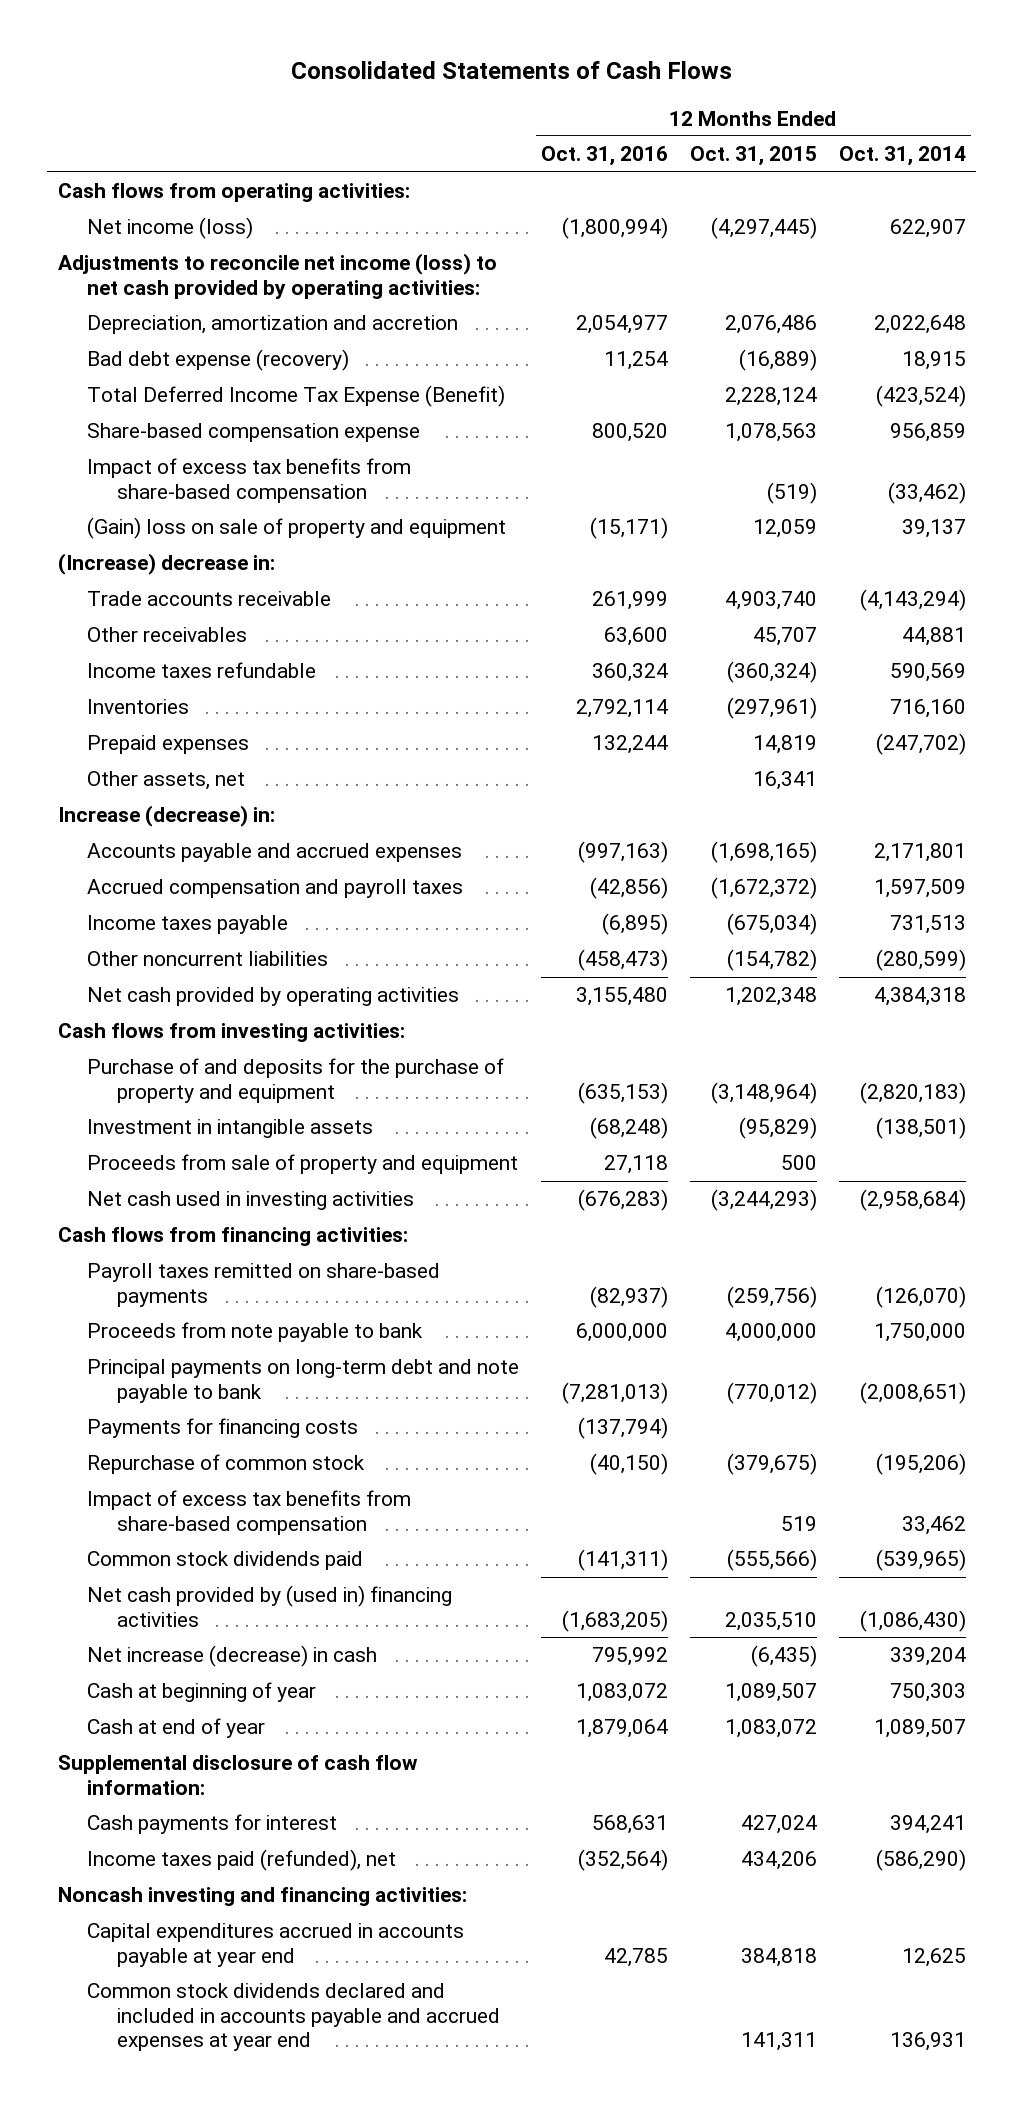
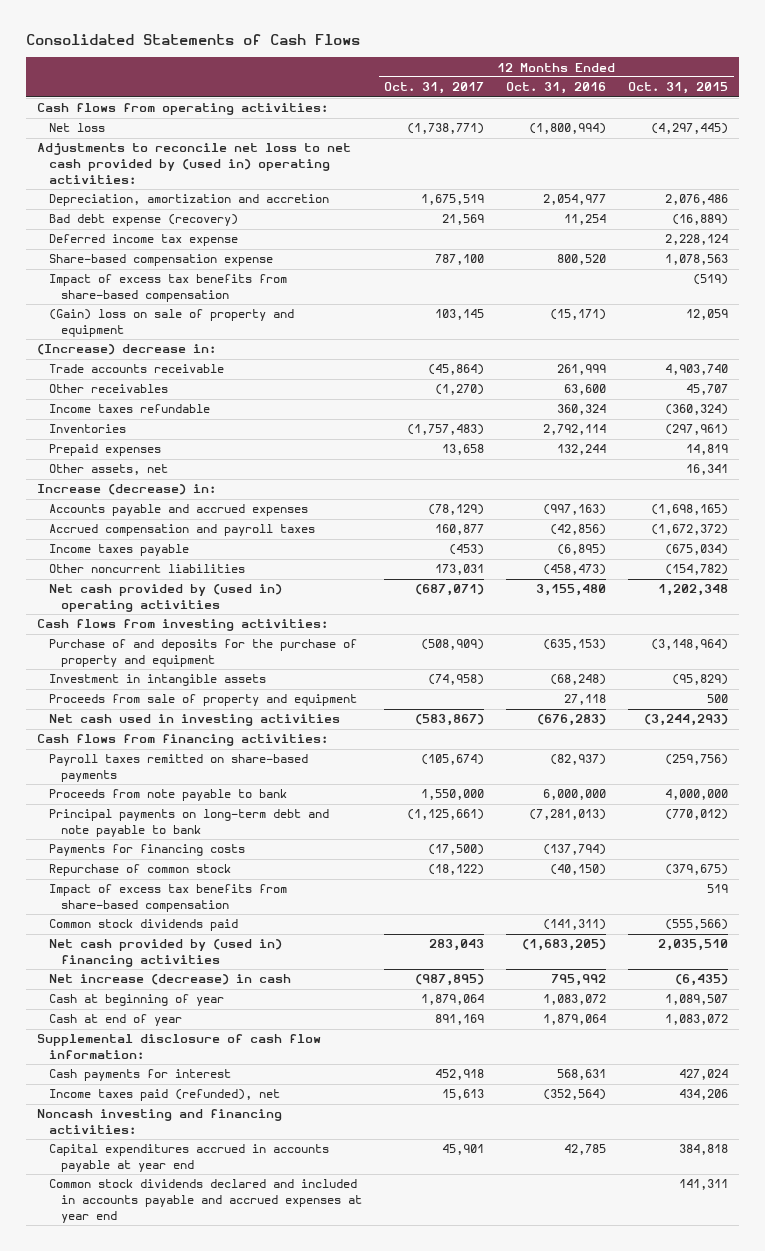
[838,146,966,167] Oct. 31, 2014 -> none
none -> [384,82,485,95] Oct. 31, 2017
[87,217,254,240] Net income (loss) -> [49,123,106,133] Net loss
[57,253,497,299] Adjustments to reconcile net income (loss) to net cash provided by operating activities: -> [37,143,352,184] Adjustments to reconcile net loss to net cash provided by (used in) operating activities:
[87,385,506,408] Total Deferred Income Tax Expense (Benefit) -> [49,234,239,247] Deferred income tax expense
[87,987,460,1007] Net cash provided by operating activities -> [49,584,283,613] Net cash provided by (used in) operating activities

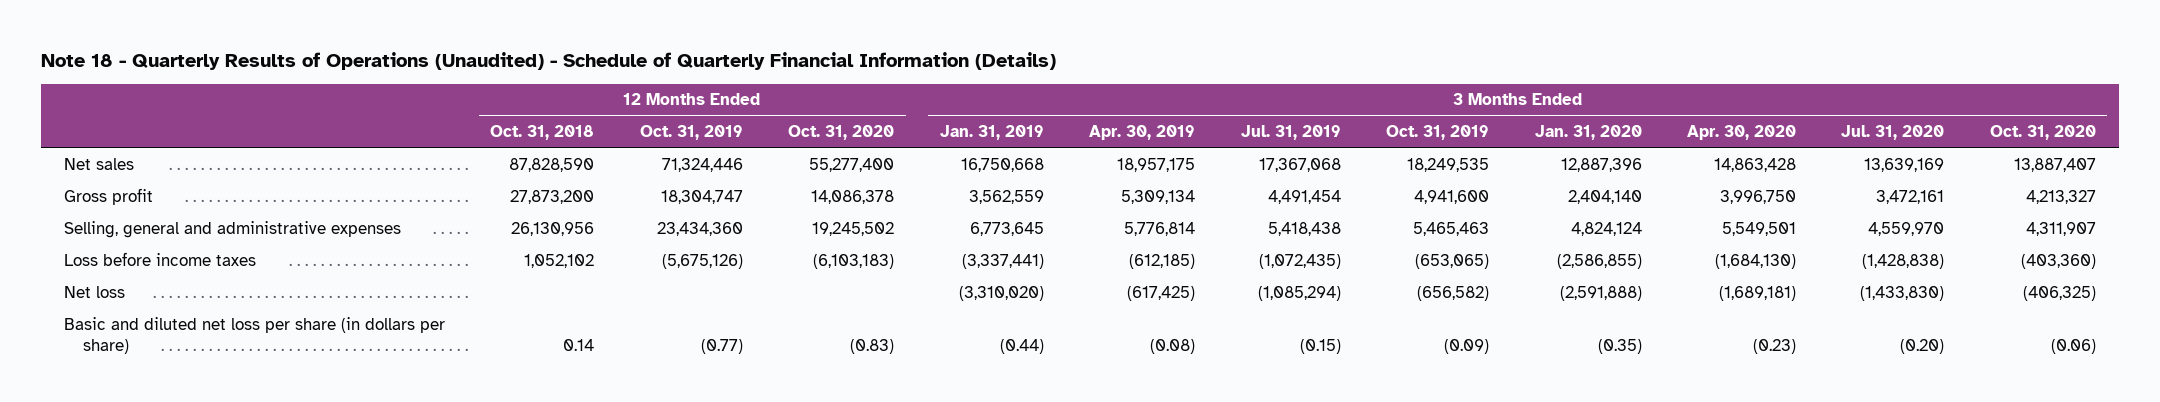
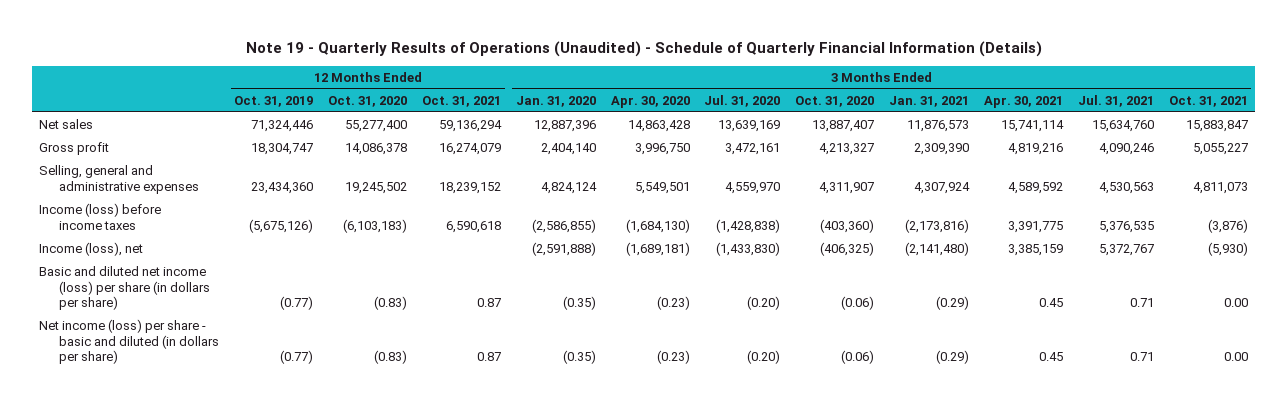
[41,52,1057,71] Note 18 - Quarterly Results of Operations (Unaudited) - Schedule of Quarterly Financial Information (Details) -> [245,40,1042,57] Note 19 - Quarterly Results of Operations (Unaudited) - Schedule of Quarterly Financial Information (Details)
[490,125,595,141] Oct. 31, 2018 -> none
[939,125,1044,141] Jan. 31, 2019 -> none
[1089,125,1196,141] Apr. 30, 2019 -> none
[1240,125,1341,141] Jul. 31, 2019 -> none
[1386,125,1490,141] Oct. 31, 2019 -> none
none -> [421,96,501,108] Oct. 31, 2021
none -> [889,96,970,108] Jan. 31, 2021
none -> [983,96,1063,109] Apr. 30, 2021
none -> [1077,95,1154,108] Jul. 31, 2021
none -> [1168,96,1248,108] Oct. 31, 2021
[63,251,256,266] Loss before income taxes -> [39,203,162,230] Income (loss) before income taxes
[63,285,125,298] Net loss -> [39,242,144,257] Income (loss), net
[63,316,445,354] Basic and diluted net loss per share (in dollars per share) -> [39,266,211,311] Basic and diluted net income (loss) per share (in dollars per share)
none -> [39,319,220,365] Net income (loss) per share - basic and diluted (in dollars per share)

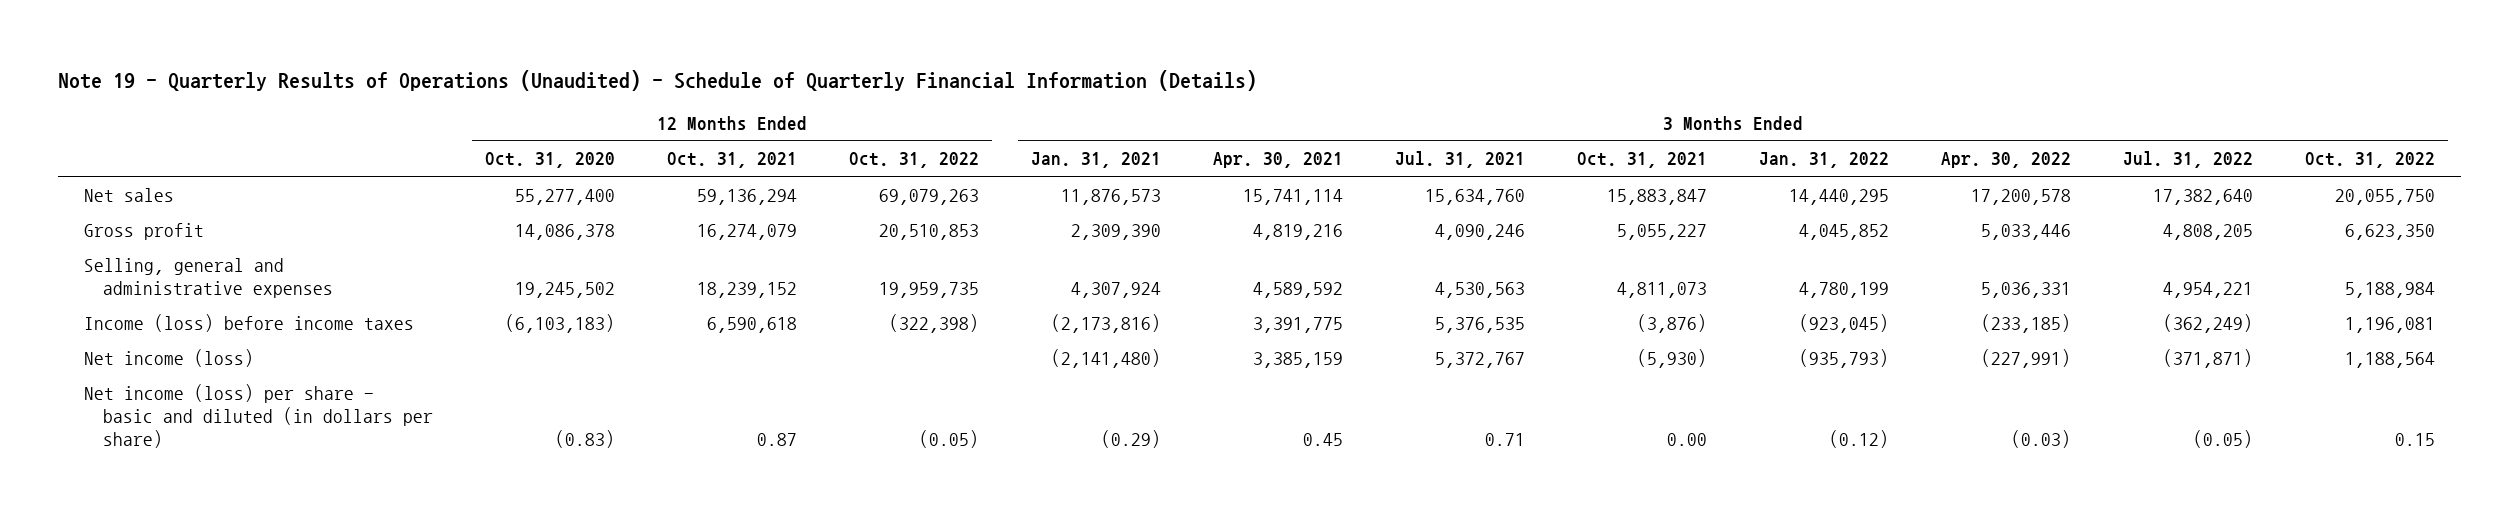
[234,96,314,108] Oct. 31, 2019 -> none
[515,96,596,108] Jan. 31, 2020 -> none
[610,96,690,109] Apr. 30, 2020 -> none
[704,95,781,108] Jul. 31, 2020 -> none
[795,96,875,108] Oct. 31, 2020 -> none
none -> [849,152,980,169] Oct. 31, 2022
none -> [1758,152,1889,169] Jan. 31, 2022
none -> [1940,152,2071,169] Apr. 30, 2022
none -> [2122,151,2253,169] Jul. 31, 2022
none -> [2304,152,2435,169] Oct. 31, 2022
[39,266,211,311] Basic and diluted net income (loss) per share (in dollars per share) -> none
[39,242,144,257] Income (loss), net -> [83,348,254,367] Net income (loss)

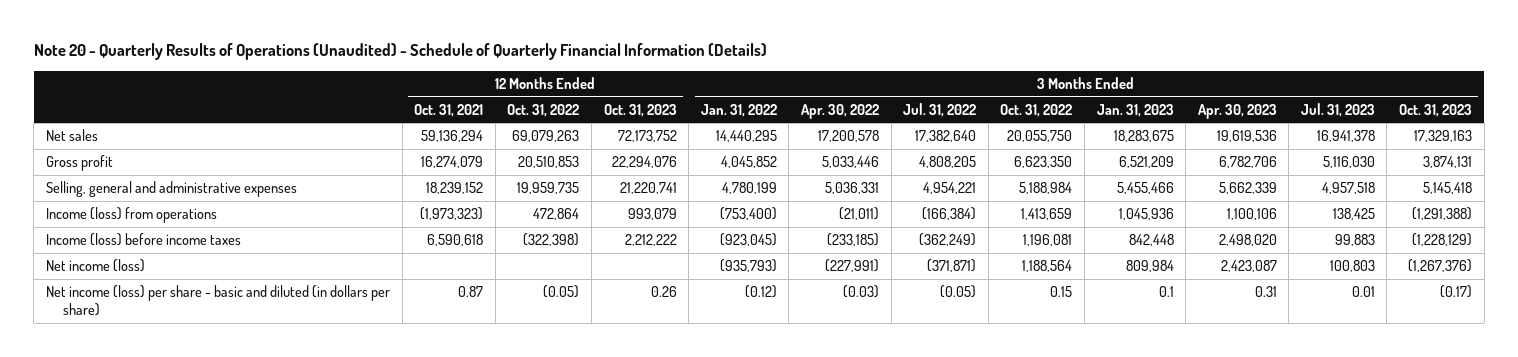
[57,69,1257,91] Note 19 - Quarterly Results of Operations (Unaudited) - Schedule of Quarterly Financial Information (Details) -> [33,43,767,61] Note 20 - Quarterly Results of Operations (Unaudited) - Schedule of Quarterly Financial Information (Details)
[485,152,616,169] Oct. 31, 2020 -> none
[1031,152,1162,169] Jan. 31, 2021 -> none
[1213,152,1344,169] Apr. 30, 2021 -> none
[1395,151,1526,169] Jul. 31, 2021 -> none
[1577,152,1708,169] Oct. 31, 2021 -> none
none -> [603,103,677,117] Oct. 31, 2023
none -> [1096,103,1174,117] Jan. 31, 2023
none -> [1197,103,1277,119] Apr. 30, 2023
none -> [1300,102,1375,117] Jul. 31, 2023
none -> [1399,103,1473,117] Oct. 31, 2023
none -> [46,207,218,224] Income (loss) from operations

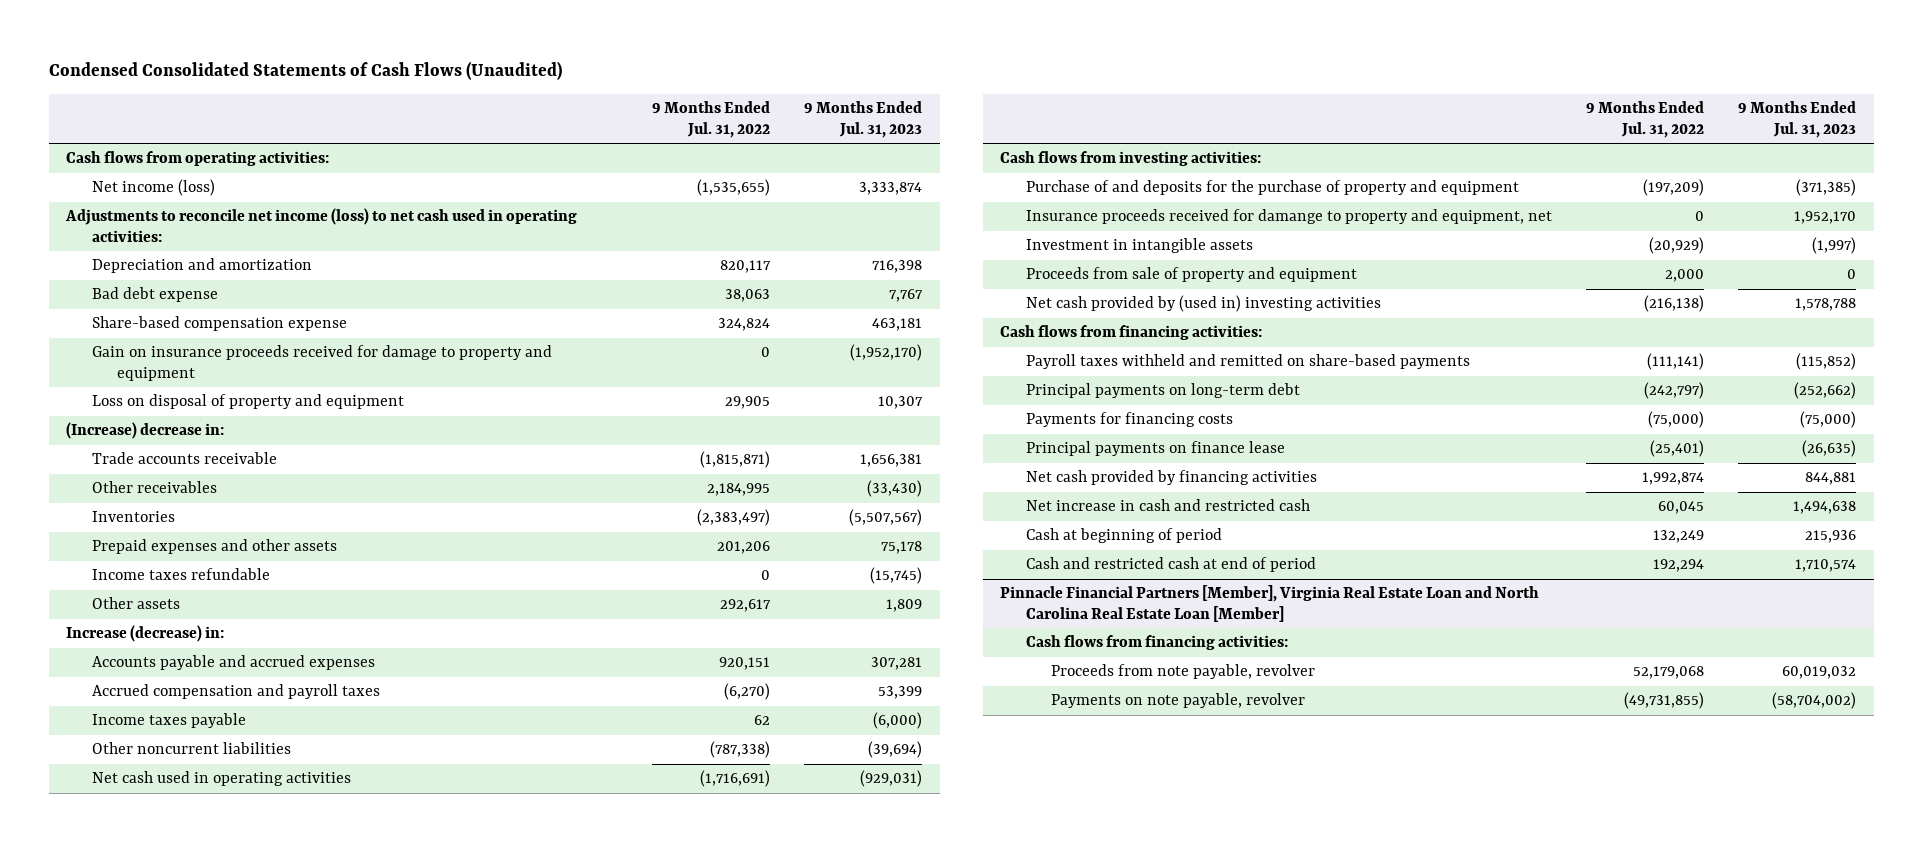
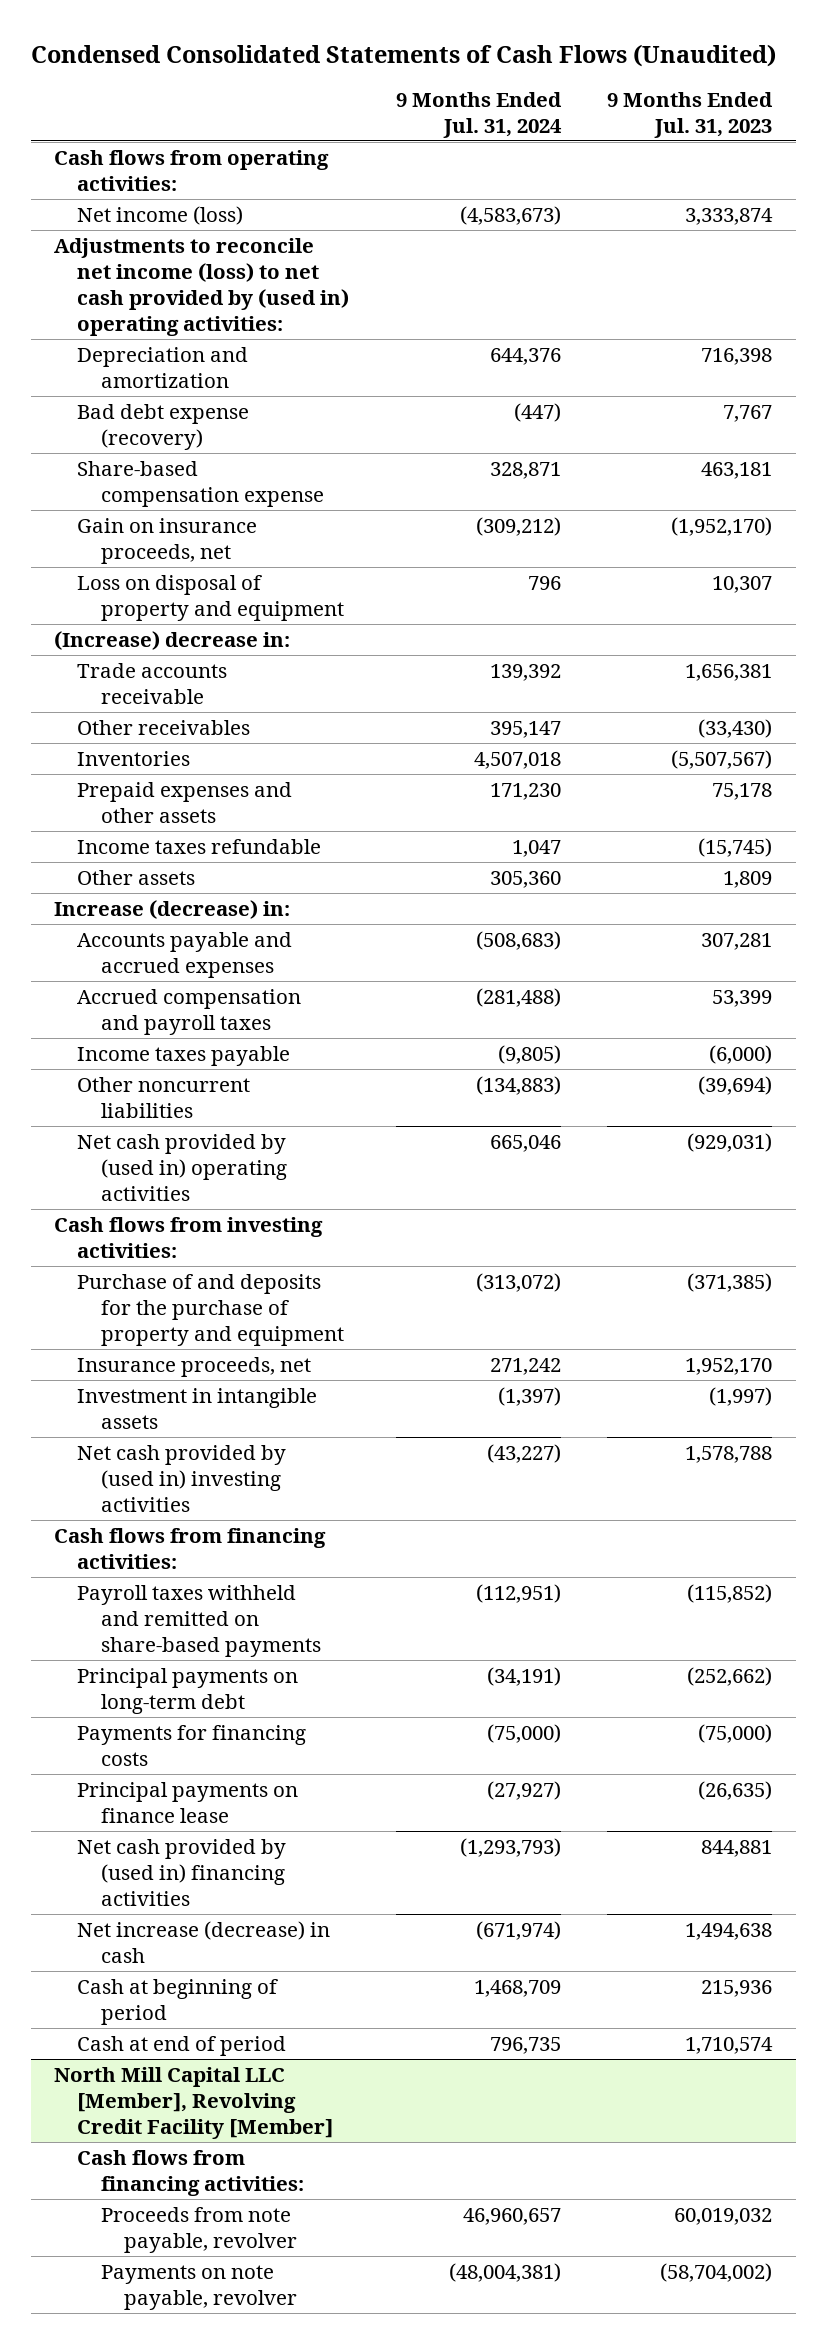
[652,101,771,138] 9 Months Ended Jul. 31, 2022 -> none
none -> [395,91,562,138] 9 Months Ended Jul. 31, 2024
[65,208,578,242] Adjustments to reconcile net income (loss) to net cash used in operating activities: -> [54,238,350,336] Adjustments to reconcile net income (loss) to net cash provided by (used in) operating activities:
[91,287,218,303] Bad debt expense -> [77,404,250,451] Bad debt expense (recovery)
[91,345,552,381] Gain on insurance proceeds received for damage to property and equipment -> [77,518,258,565] Gain on insurance proceeds, net
[91,771,351,787] Net cash used in operating activities -> [77,1134,287,1201] Net cash provided by (used in) operating activities
[1025,209,1552,225] Insurance proceeds received for damange to property and equipment, net -> [77,1357,312,1378] Insurance proceeds, net
[1025,267,1357,283] Proceeds from sale of property and equipment -> none
[1025,470,1317,486] Net cash provided by financing activities -> [77,1839,287,1906] Net cash provided by (used in) financing activities
[1025,499,1310,512] Net increase in cash and restricted cash -> [77,1921,331,1964] Net increase (decrease) in cash
[1000,585,1540,622] Pinnacle Financial Partners [Member], Virginia Real Estate Loan and North Carolina Real Estate Loan [Member] -> none
[1025,557,1316,573] Cash and restricted cash at end of period -> [77,2036,287,2057] Cash at end of period
none -> [54,2067,334,2139] North Mill Capital LLC [Member], Revolving Credit Facility [Member]

